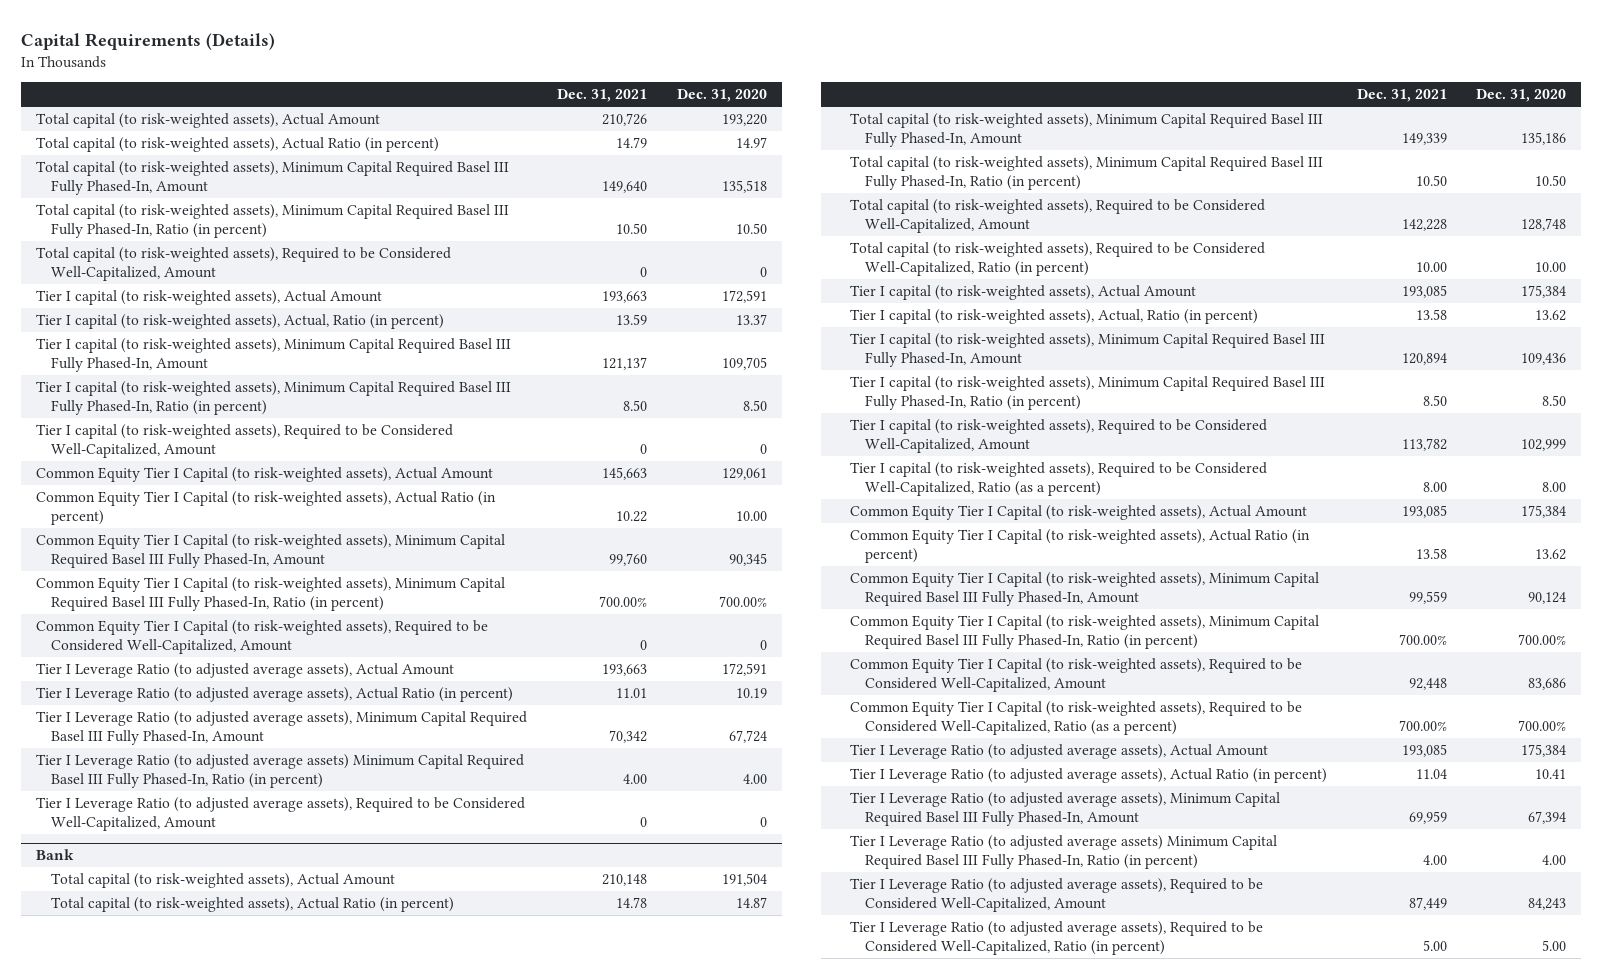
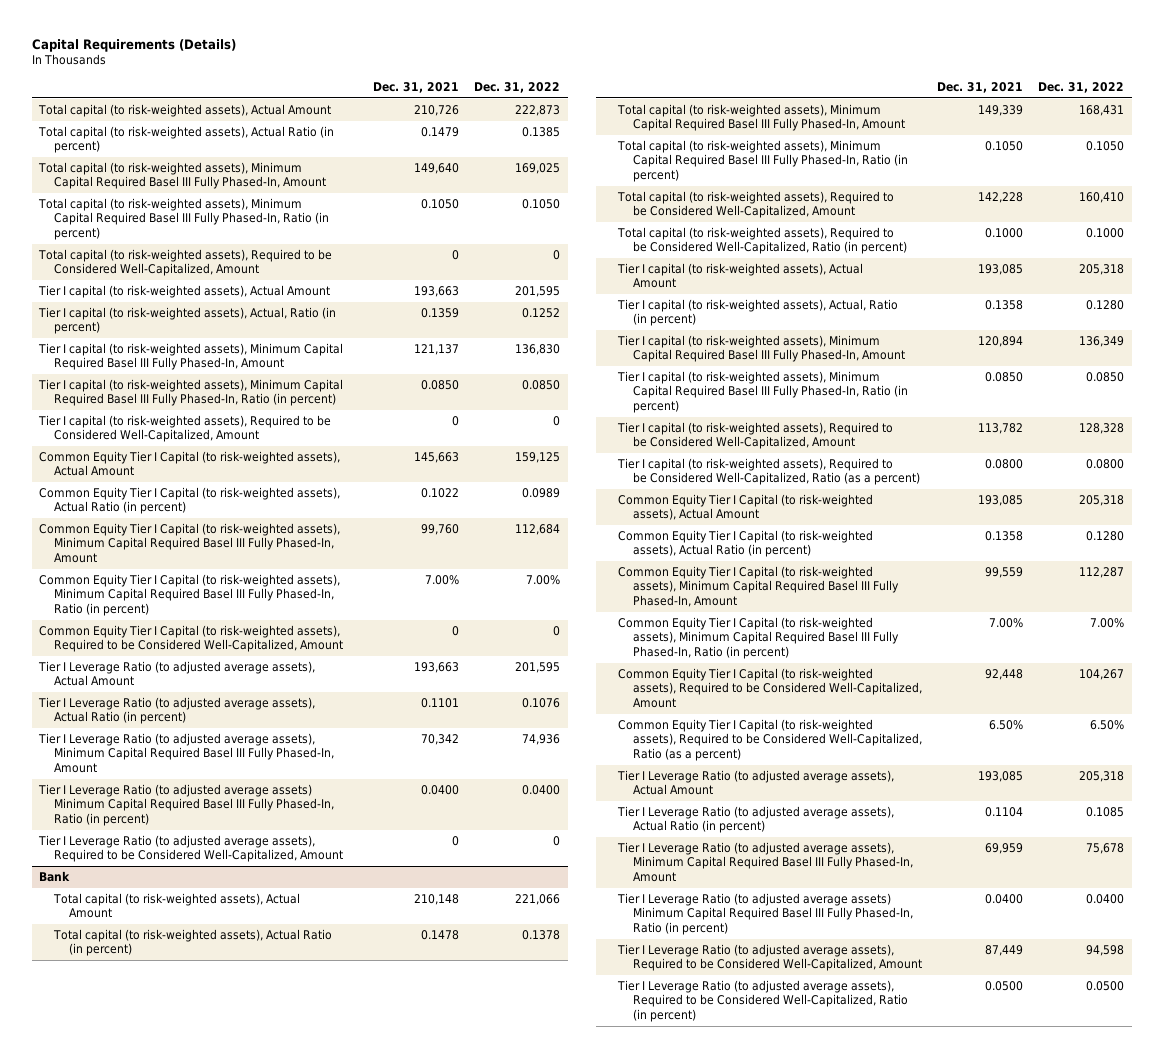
[676,89,767,103] Dec. 31, 2020 -> none
none -> [474,81,561,93] Dec. 31, 2022
[616,137,648,149] 14.79 -> [420,127,459,138] 0.1479
[616,222,648,234] 10.50 -> [420,199,459,210] 0.1050
[616,314,648,326] 13.59 -> [420,308,459,319] 0.1359
[623,399,648,411] 8.50 -> [420,380,459,391] 0.0850
[616,510,648,522] 10.22 -> [420,488,459,499] 0.1022
[599,595,648,607] 700.00% -> [424,575,459,586] 7.00%
[616,688,648,699] 11.01 -> [420,698,459,709] 0.1101
[623,773,648,784] 4.00 -> [420,785,459,796] 0.0400
[616,897,648,909] 14.78 -> [420,930,459,941] 0.1478
[1415,174,1447,186] 10.50 -> [985,141,1024,152] 0.1050
[1415,261,1447,272] 10.00 -> [985,228,1024,239] 0.1000
[1415,309,1447,321] 13.58 -> [985,300,1024,311] 0.1358
[1422,394,1447,406] 8.50 -> [985,372,1024,383] 0.0850
[1422,481,1447,492] 8.00 -> [985,459,1024,470] 0.0800
[1415,547,1447,559] 13.58 -> [985,531,1024,542] 0.1358
[1398,633,1447,645] 700.00% -> [989,618,1024,629] 7.00%
[1398,719,1447,731] 700.00% -> [989,720,1024,731] 6.50%
[1415,769,1447,780] 11.04 -> [985,807,1024,818] 0.1104
[1422,854,1447,865] 4.00 -> [985,894,1024,905] 0.0400
[1422,939,1447,951] 5.00 -> [985,981,1024,992] 0.0500

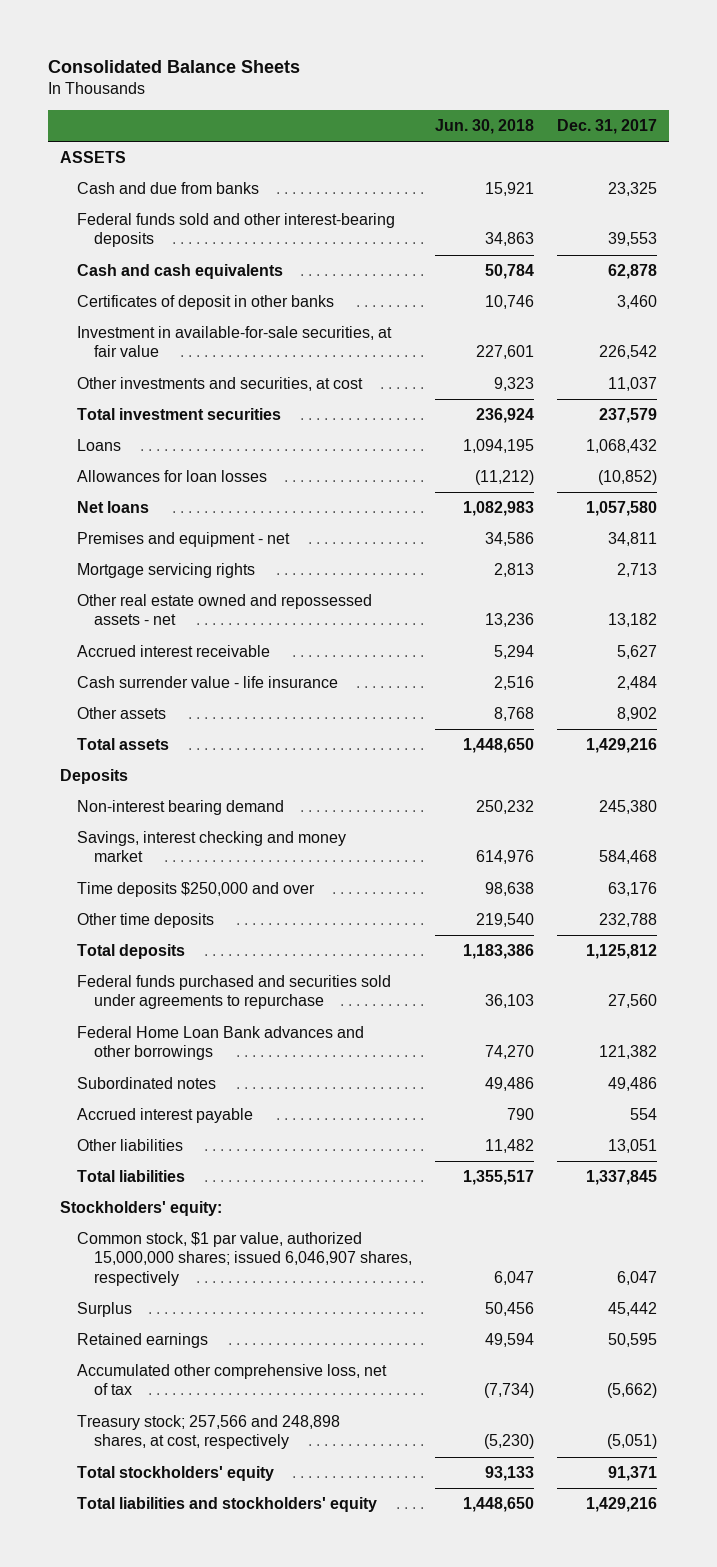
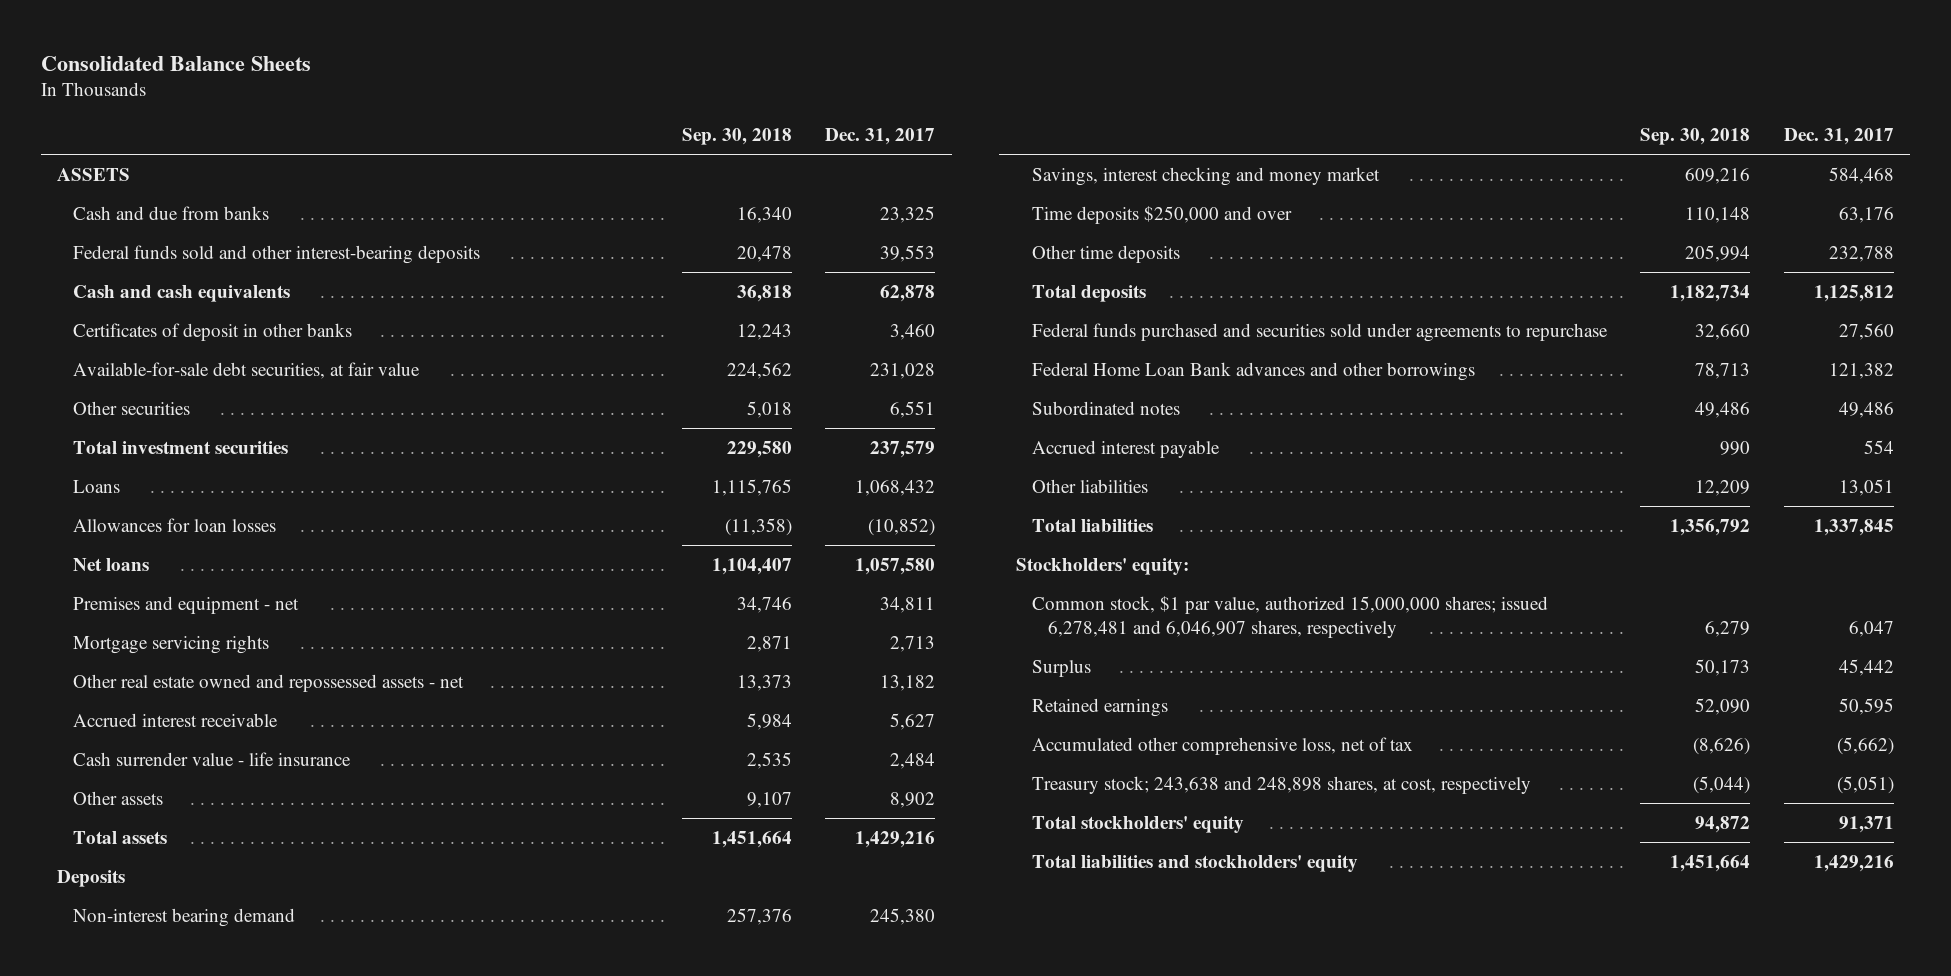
[435,118,535,134] Jun. 30, 2018 -> none
none -> [681,128,792,146] Sep. 30, 2018
[76,377,363,392] Other investments and securities, at cost -> none
[76,326,392,358] Investment in available-for-sale securities, at fair value -> [73,361,421,379] Available-for-sale debt securities, at fair value
[599,345,658,360] 226,542 -> [869,362,935,379] 231,028
none -> [73,400,191,415] Other securities
[76,1232,412,1286] Common stock, $1 par value, authorized 15,000,000 shares; issued 6,046,907 shares, respectively -> [1032,595,1549,639] Common stock, $1 par value, authorized 15,000,000 shares; issued 6,278,481 and 6,046,907 shares, respectively
[76,1415,340,1450] Treasury stock; 257,566 and 248,898 shares, at cost, respectively -> [1032,775,1532,794] Treasury stock; 243,638 and 248,898 shares, at cost, respectively

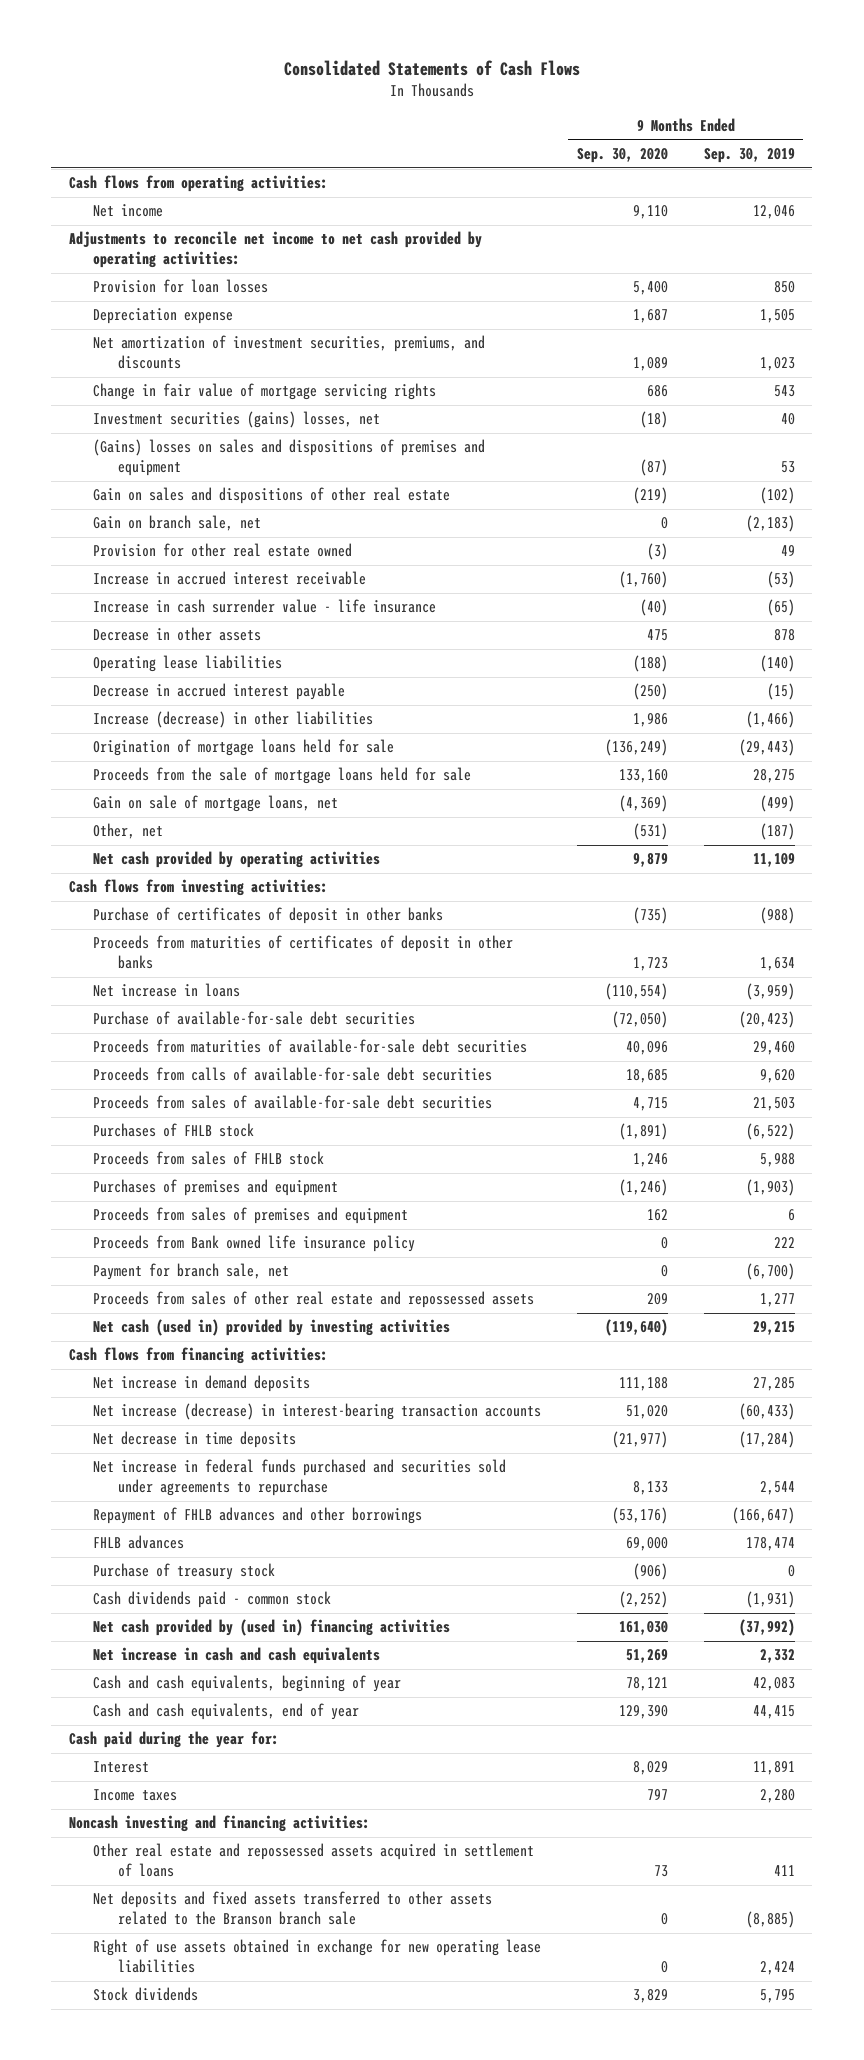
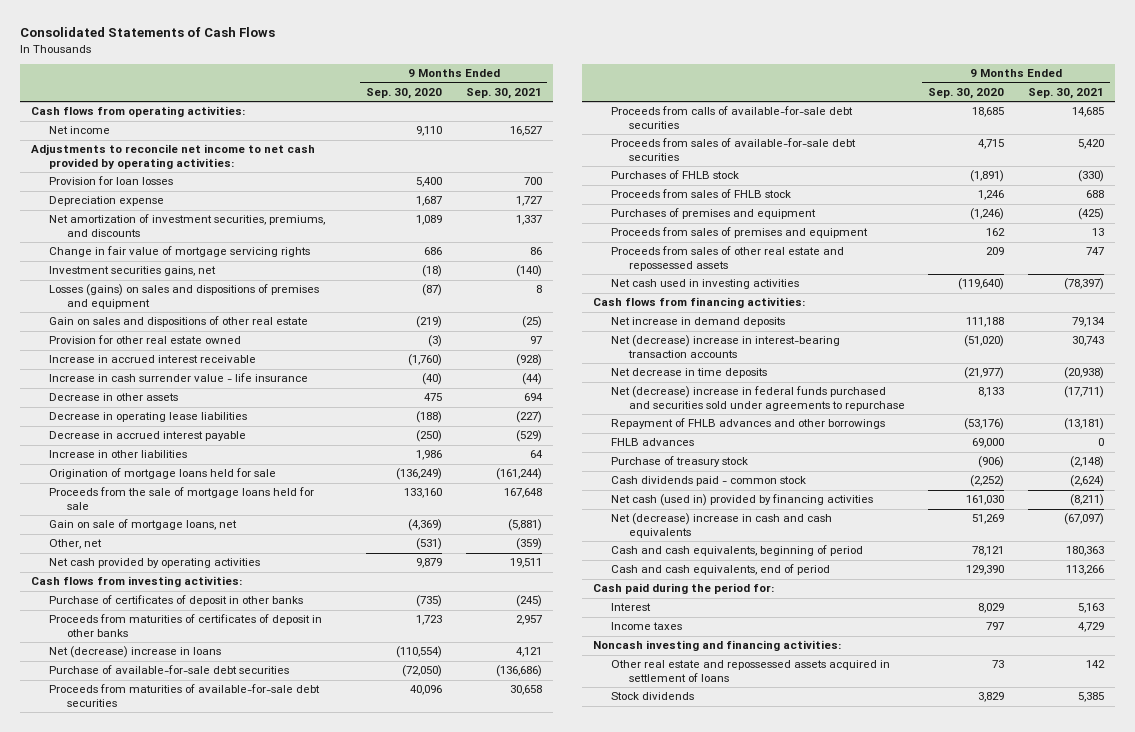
[703,148,795,164] Sep. 30, 2019 -> none
none -> [465,87,542,99] Sep. 30, 2021
[93,411,381,429] Investment securities (gains) losses, net -> [48,266,216,277] Investment securities gains, net
[93,439,486,477] (Gains) losses on sales and dispositions of premises and equipment -> [48,284,319,310] Losses (gains) on sales and dispositions of premises and equipment
[93,515,262,532] Gain on branch sale, net -> none
[93,655,283,673] Operating lease liabilities -> [48,412,247,423] Decrease in operating lease liabilities
[93,711,374,729] Increase (decrease) in other liabilities -> [48,450,187,459] Increase in other liabilities
[93,983,241,998] Net increase in loans -> [48,646,221,659] Net (decrease) increase in loans
[93,1235,416,1253] Proceeds from Bank owned life insurance policy -> none
[93,1263,290,1281] Payment for branch sale, net -> none
[93,1319,451,1337] Net cash (used in) provided by investing activities -> [611,279,800,290] Net cash used in investing activities
[93,1403,542,1421] Net increase (decrease) in interest-bearing transaction accounts -> [611,335,841,359] Net (decrease) increase in interest-bearing transaction accounts
[626,1405,669,1420] 51,020 -> [964,335,1005,348] (51,020)
[93,1459,507,1497] Net increase in federal funds purchased and securities sold under agreements to repurchase -> [611,386,905,412] Net (decrease) increase in federal funds purchased and securities sold under agreements to repurchase
[93,1619,451,1637] Net cash provided by (used in) financing activities -> [611,494,874,507] Net cash (used in) provided by financing activities
[93,1647,381,1665] Net increase in cash and cash equivalents -> [611,513,833,539] Net (decrease) increase in cash and cash equivalents
[93,1675,402,1693] Cash and cash equivalents, beginning of year -> [611,545,864,557] Cash and cash equivalents, beginning of period
[93,1703,360,1721] Cash and cash equivalents, end of year -> [611,564,831,576] Cash and cash equivalents, end of period
[69,1731,280,1749] Cash paid during the year for: -> [593,583,775,595] Cash paid during the period for:
[93,1891,493,1926] Net deposits and fixed assets transferred to other assets related to the Branson branch sale -> none
[93,1939,542,1974] Right of use assets obtained in exchange for new operating lease liabilities -> none

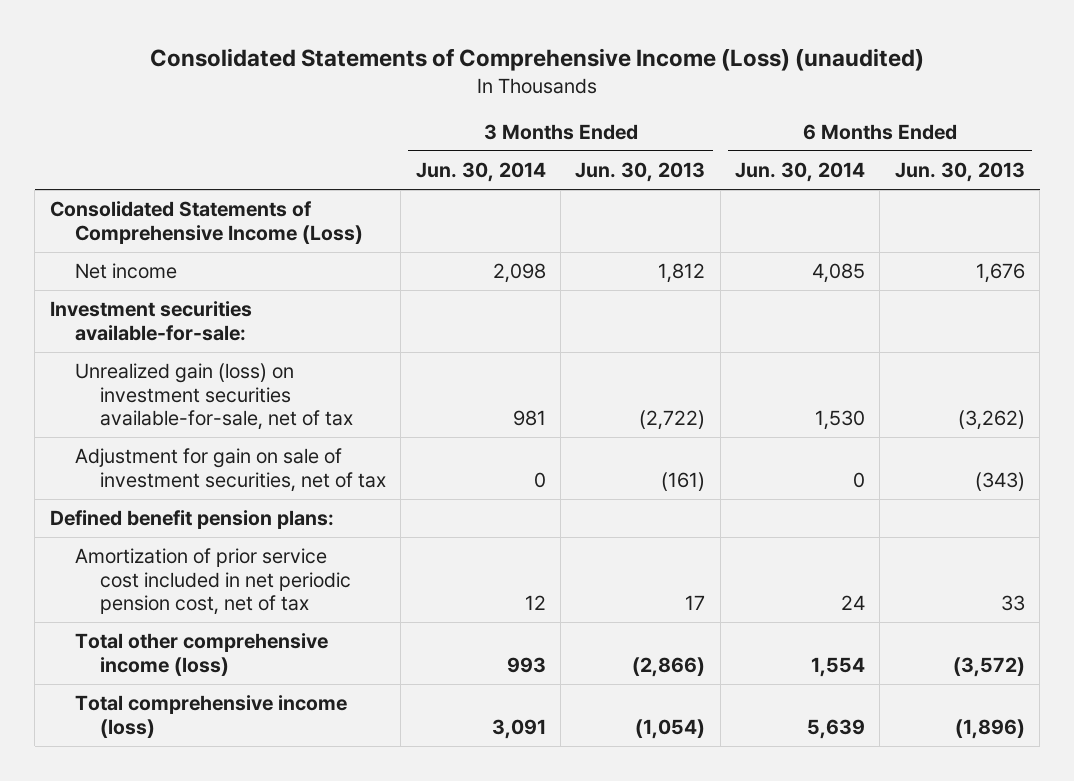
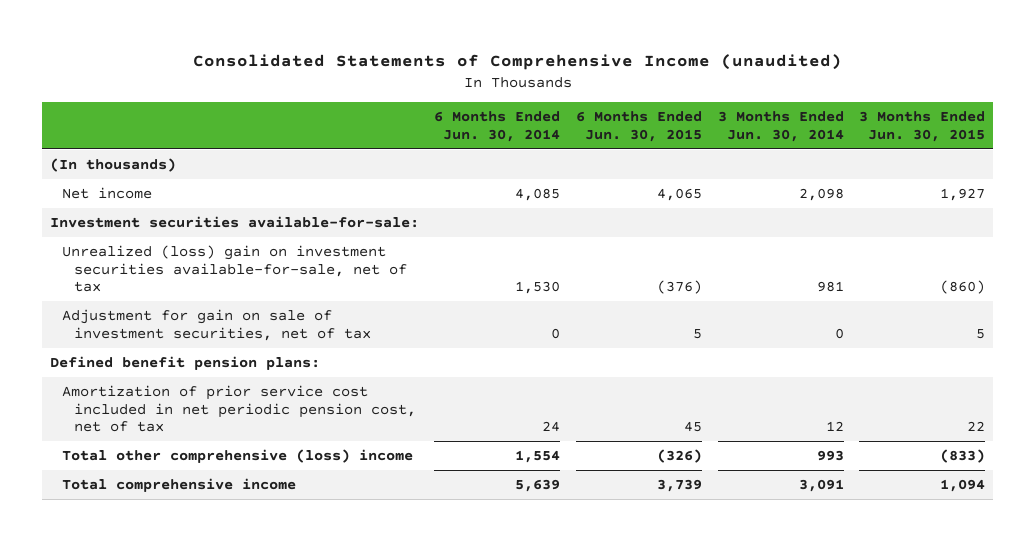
[150,47,925,71] Consolidated Statements of Comprehensive Income (Loss) (unaudited) -> [192,53,842,70] Consolidated Statements of Comprehensive Income (unaudited)
[575,162,706,183] Jun. 30, 2013 -> none
[894,162,1025,183] Jun. 30, 2013 -> none
none -> [576,110,703,142] 6 Months Ended Jun. 30, 2015
none -> [859,110,986,142] 3 Months Ended Jun. 30, 2015
[49,201,363,244] Consolidated Statements of Comprehensive Income (Loss) -> [49,157,176,172] (In thousands)
[74,363,354,430] Unrealized gain (loss) on investment securities available-for-sale, net of tax -> [62,244,408,293] Unrealized (loss) gain on investment securities available-for-sale, net of tax
[74,633,328,676] Total other comprehensive income (loss) -> [62,448,414,463] Total other comprehensive (loss) income
[74,695,347,738] Total comprehensive income (loss) -> [62,477,297,492] Total comprehensive income

